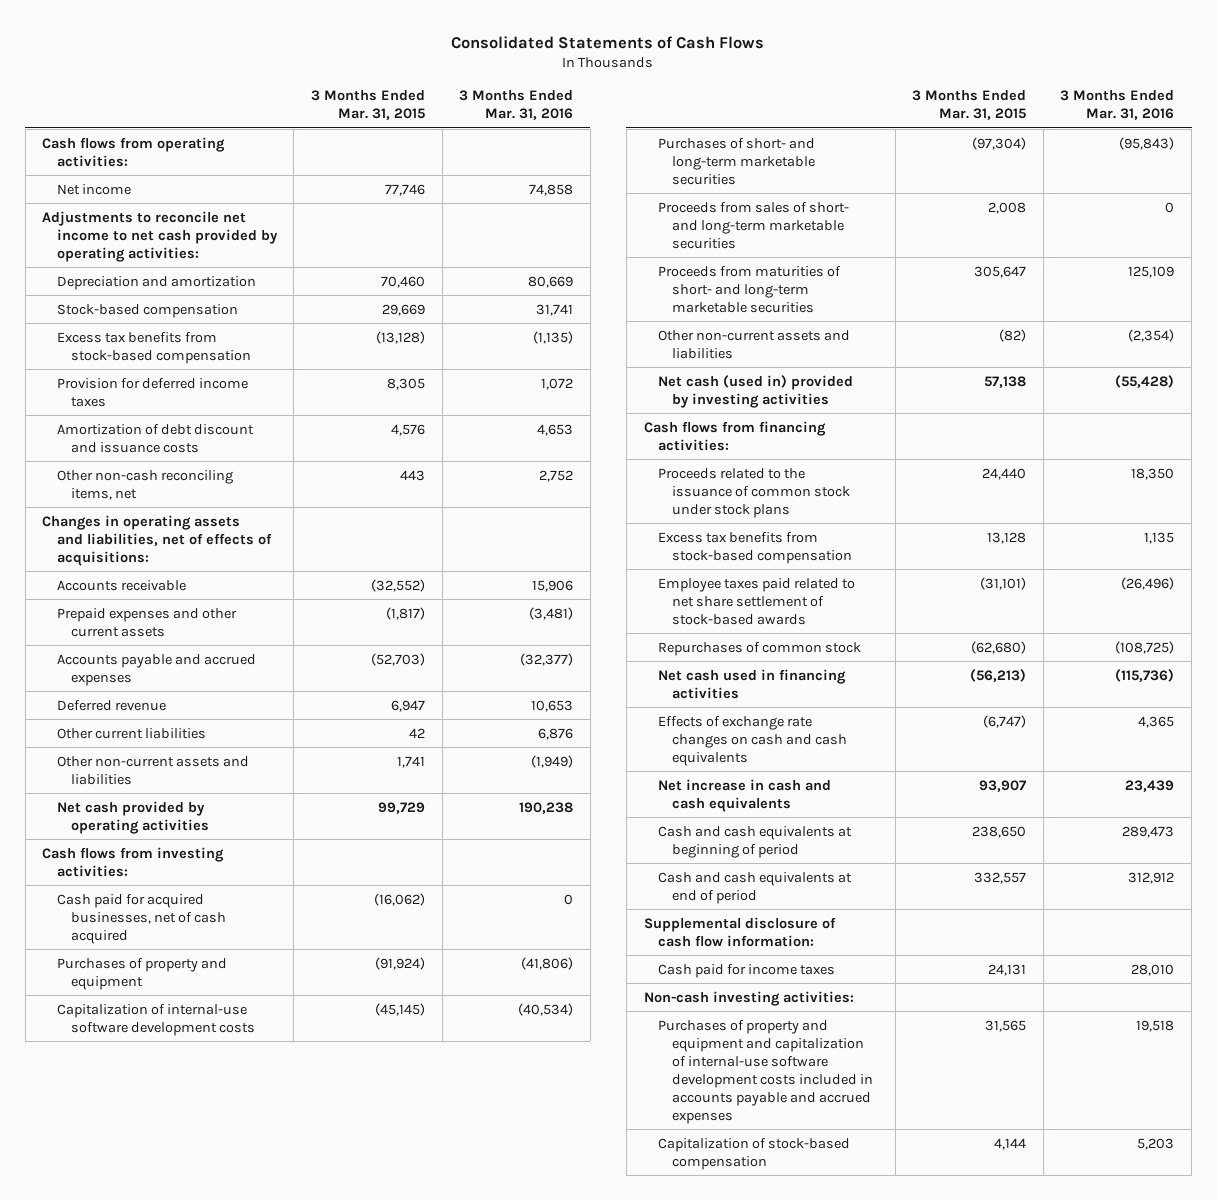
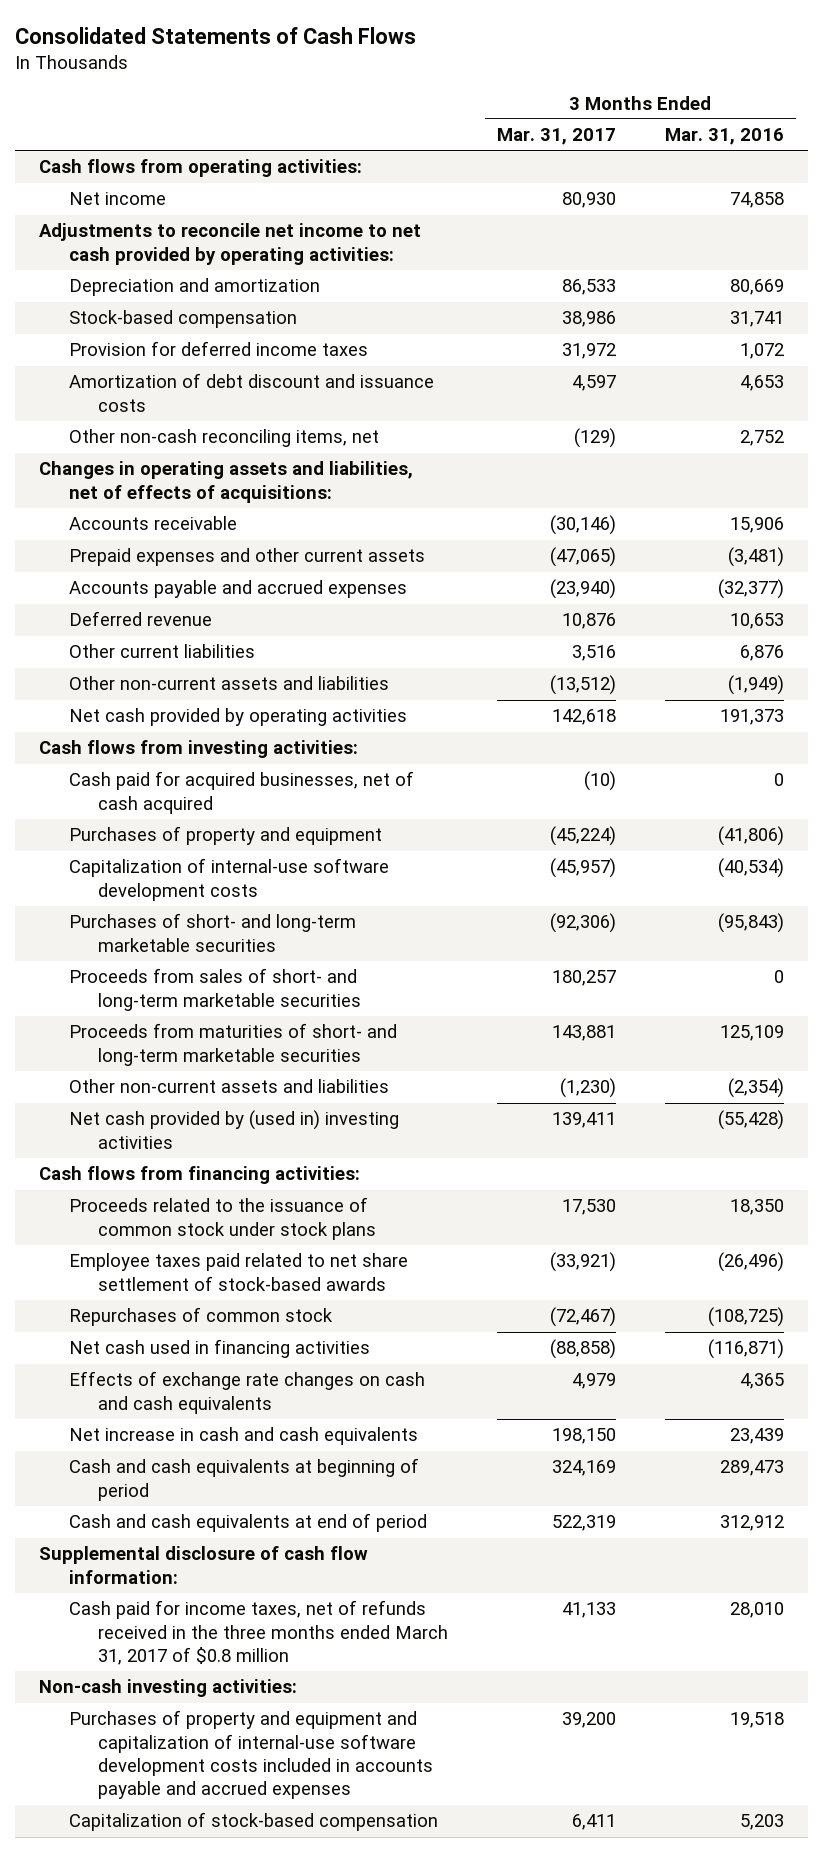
[310,90,425,121] 3 Months Ended Mar. 31, 2015 -> none
none -> [496,128,616,146] Mar. 31, 2017
[56,331,251,364] Excess tax benefits from stock-based compensation -> none
[519,801,574,814] 190,238 -> [719,709,784,726] 191,373
[657,374,853,408] Net cash (used in) provided by investing activities -> [68,1110,399,1149] Net cash provided by (used in) investing activities
[657,531,853,564] Excess tax benefits from stock-based compensation -> none
[1115,668,1175,682] (115,736) -> [707,1339,784,1360] (116,871)
[657,963,835,978] Cash paid for income taxes -> [68,1600,448,1666] Cash paid for income taxes, net of refunds received in the three months ended March 31, 2017 of $0.8 million

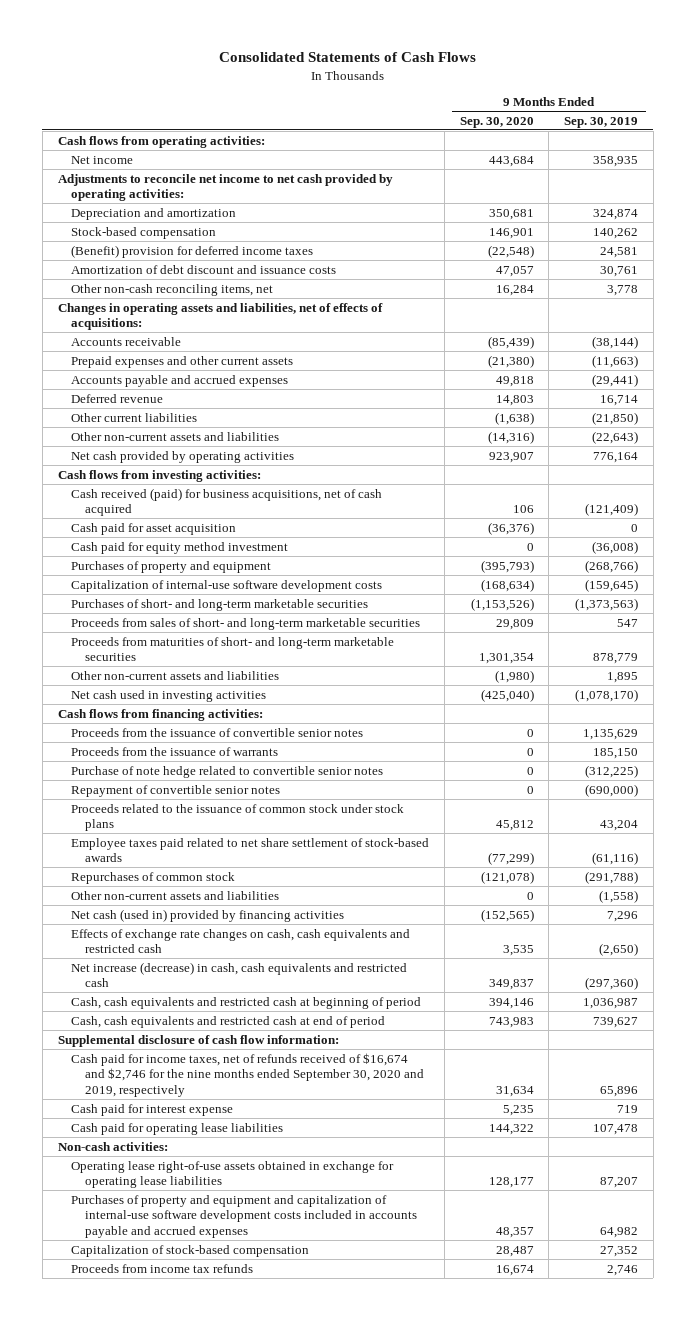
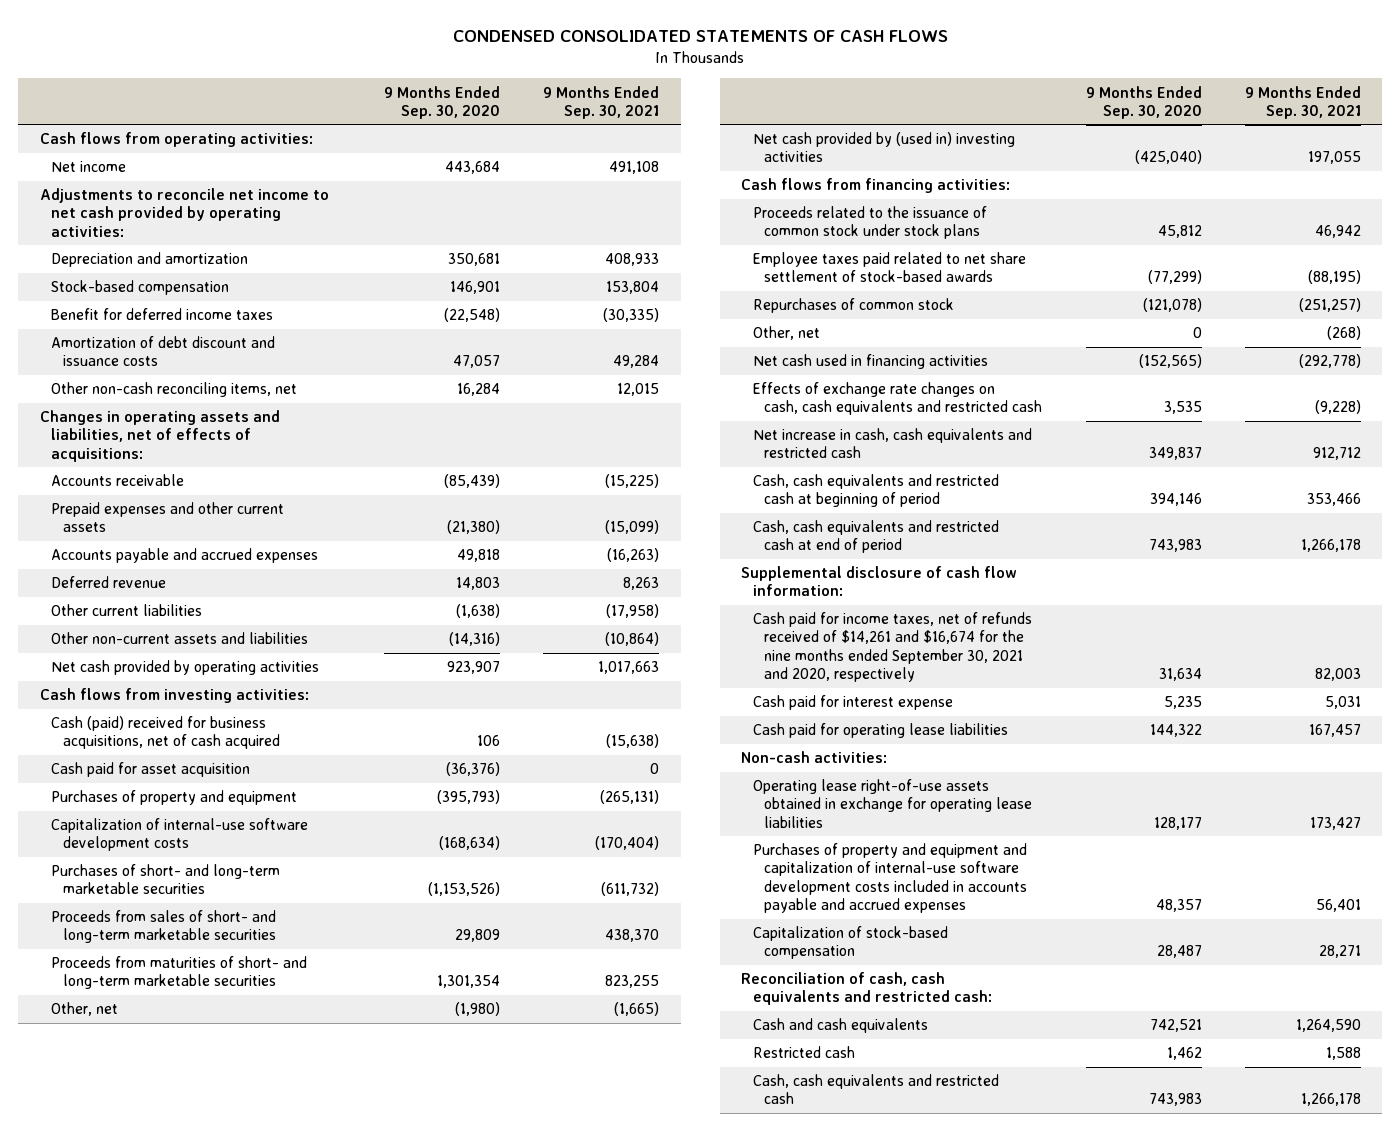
[218,52,476,63] Consolidated Statements of Cash Flows -> [453,30,949,43] CONDENSED CONSOLIDATED STATEMENTS OF CASH FLOWS
[563,116,638,128] Sep. 30, 2019 -> none
none -> [543,85,660,119] 9 Months Ended Sep. 30, 2021
[71,244,314,258] (Benefit) provision for deferred income taxes -> [51,308,274,321] Benefit for deferred income taxes
[71,487,383,517] Cash received (paid) for business acquisitions, net of cash acquired -> [51,716,280,750] Cash (paid) received for business acquisitions, net of cash acquired
[71,541,289,554] Cash paid for equity method investment -> none
[71,670,280,680] Other non-current assets and liabilities -> [51,1002,119,1017] Other, net
[71,689,267,702] Net cash used in investing activities -> [752,132,1015,163] Net cash provided by (used in) investing activities
[71,727,364,737] Proceeds from the issuance of convertible senior notes -> none
[71,746,279,756] Proceeds from the issuance of warrants -> none
[71,765,384,778] Purchase of note hedge related to convertible senior notes -> none
[71,784,281,797] Repayment of convertible senior notes -> none
[71,890,280,900] Other non-current assets and liabilities -> [752,326,820,341] Other, net
[71,908,345,922] Net cash (used in) provided by financing activities -> [752,354,988,370] Net cash used in financing activities
[71,961,408,988] Net increase (decrease) in cash, cash equivalents and restricted cash -> [752,428,1032,459] Net increase in cash, cash equivalents and restricted cash
[71,1052,424,1097] Cash paid for income taxes, net of refunds received of $16,674 and $2,746 for the nine months ended September 30, 2020 and 2019, respectively -> [752,612,1032,682] Cash paid for income taxes, net of refunds received of $14,261 and $16,674 for the nine months ended September 30, 2021 and 2020, respectively
[71,1263,254,1273] Proceeds from income tax refunds -> none
none -> [741,972,992,1006] Reconciliation of cash, cash equivalents and restricted cash:
none -> [752,1018,928,1034] Cash and cash equivalents
none -> [752,1046,855,1059] Restricted cash
none -> [752,1074,999,1105] Cash, cash equivalents and restricted cash

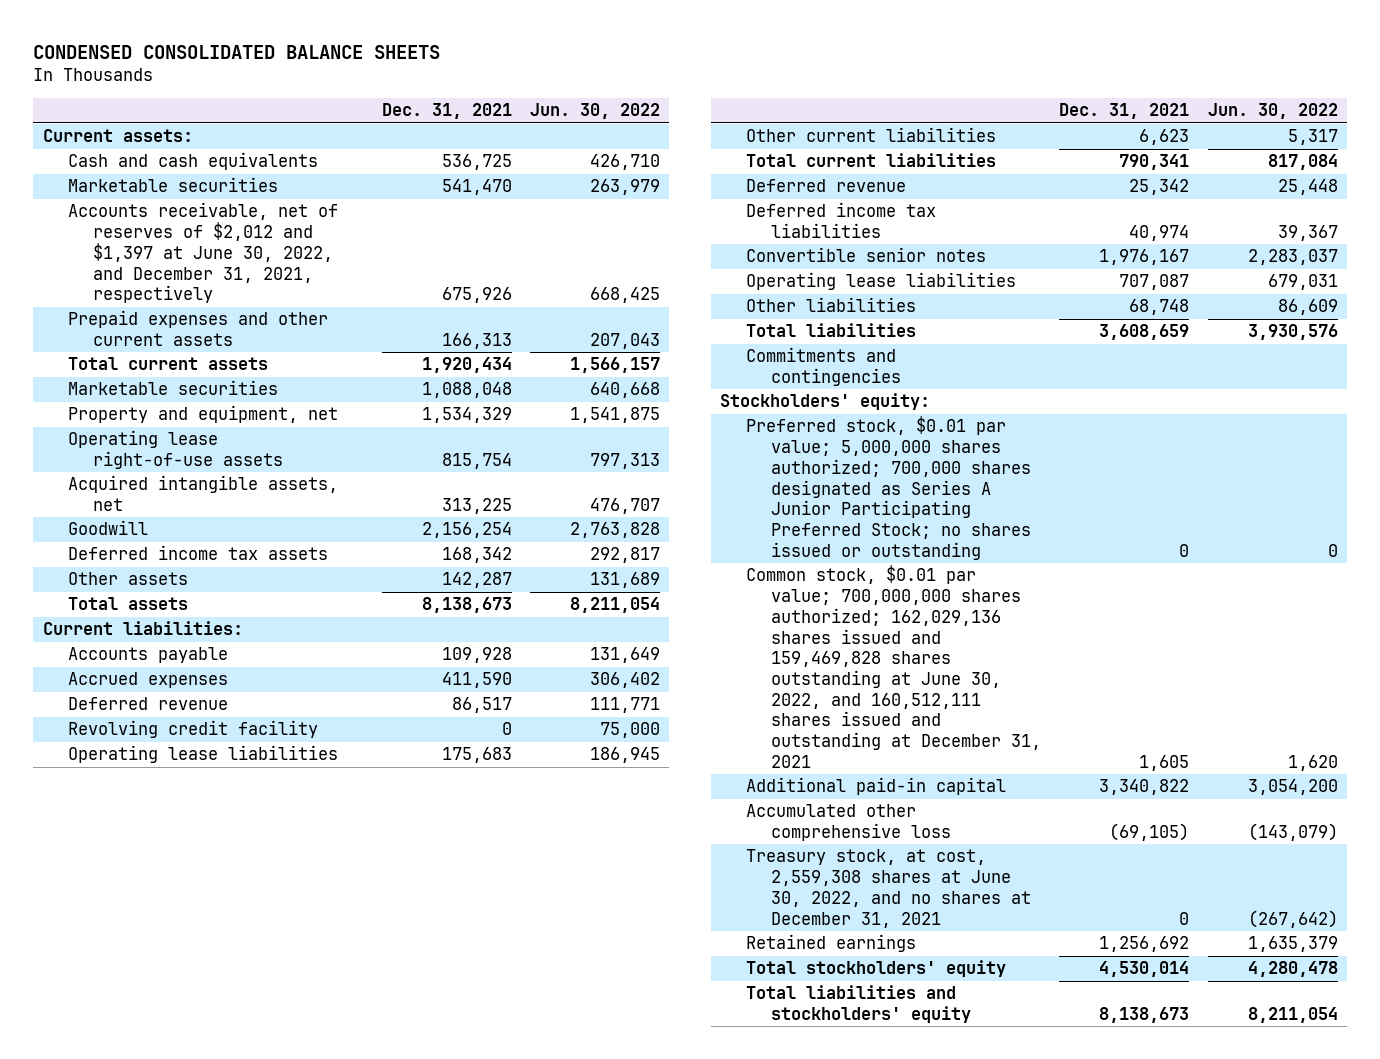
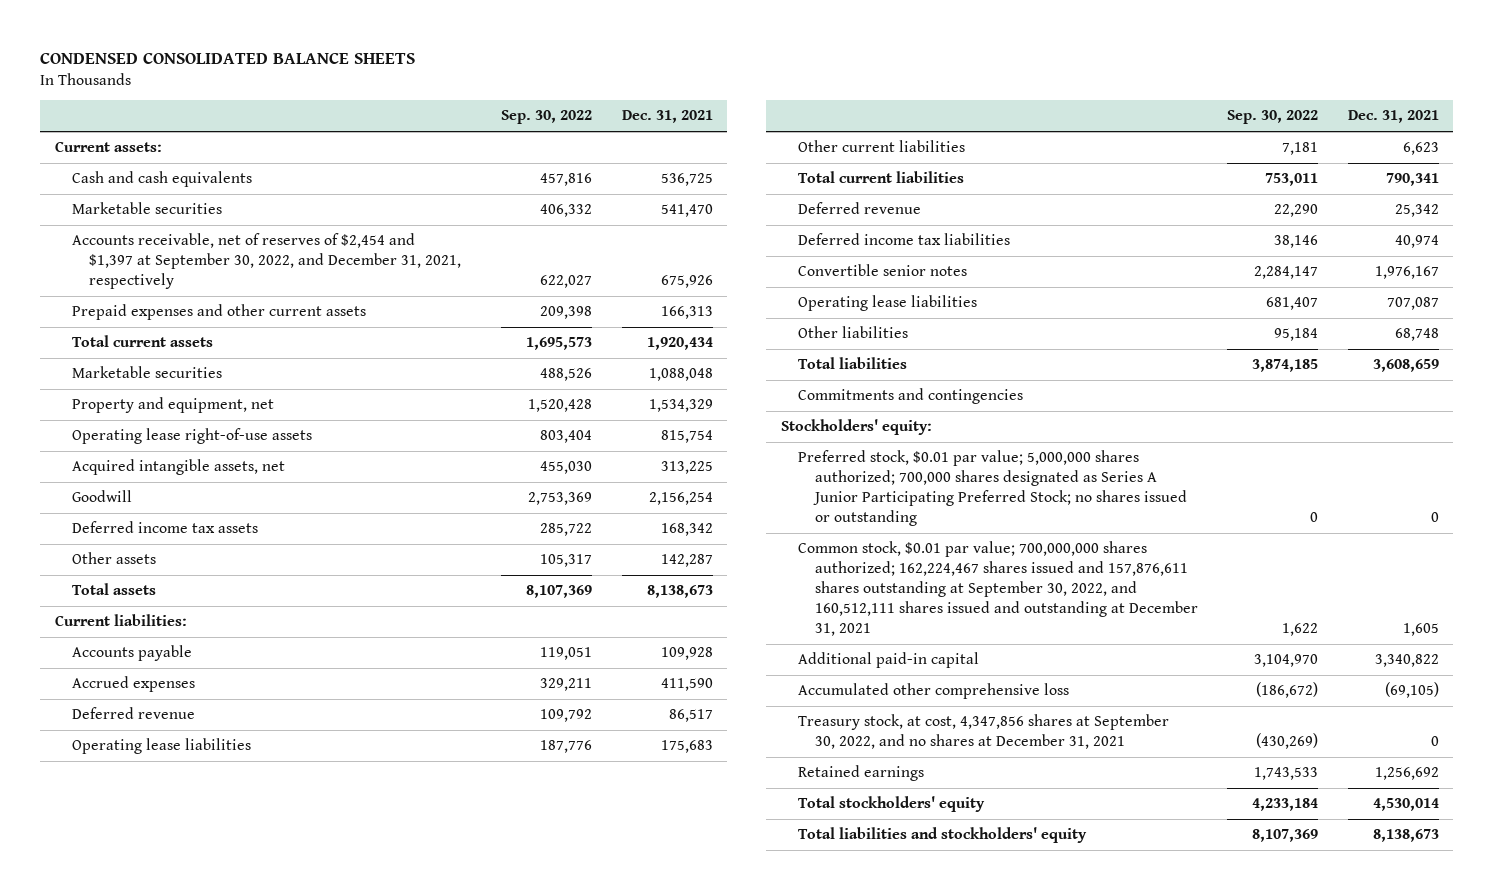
[530,103,661,120] Jun. 30, 2022 -> none
none -> [501,110,593,125] Sep. 30, 2022
[67,202,338,304] Accounts receivable, net of reserves of $2,012 and $1,397 at June 30, 2022, and December 31, 2021, respectively -> [71,233,462,290] Accounts receivable, net of reserves of $2,454 and $1,397 at September 30, 2022, and December 31, 2021, respectively
[67,720,318,739] Revolving credit facility -> none
[745,565,1042,768] Common stock, $0.01 par value; 700,000,000 shares authorized; 162,029,136 shares issued and 159,469,828 shares outstanding at June 30, 2022, and 160,512,111 shares issued and outstanding at December 31, 2021 -> [797,541,1199,636] Common stock, $0.01 par value; 700,000,000 shares authorized; 162,224,467 shares issued and 157,876,611 shares outstanding at September 30, 2022, and 160,512,111 shares issued and outstanding at December 31, 2021
[745,849,1032,928] Treasury stock, at cost, 2,559,308 shares at June 30, 2022, and no shares at December 31, 2021 -> [797,714,1169,750] Treasury stock, at cost, 4,347,856 shares at September 30, 2022, and no shares at December 31, 2021

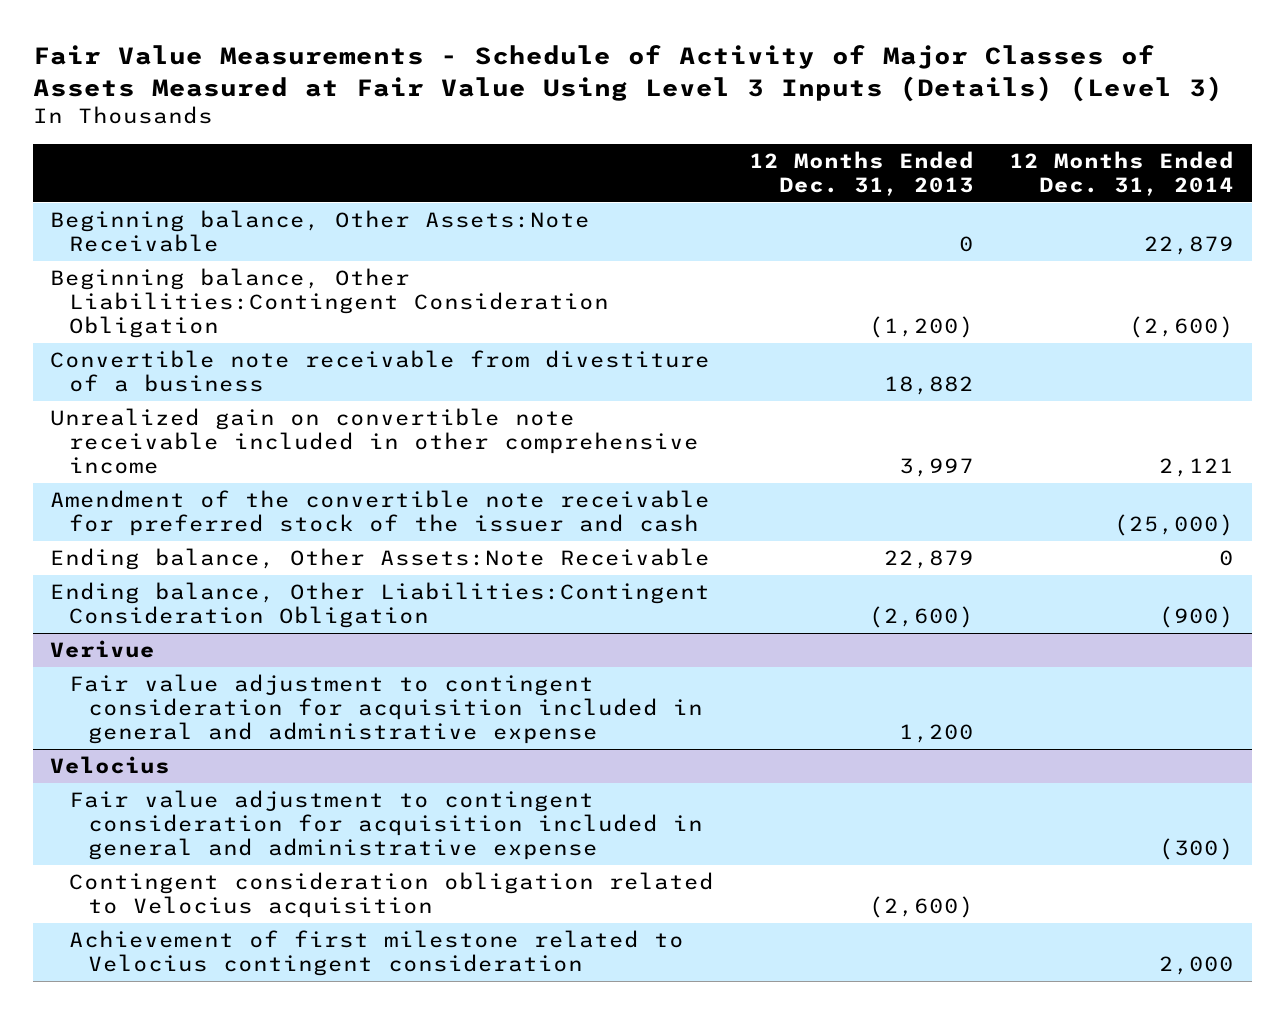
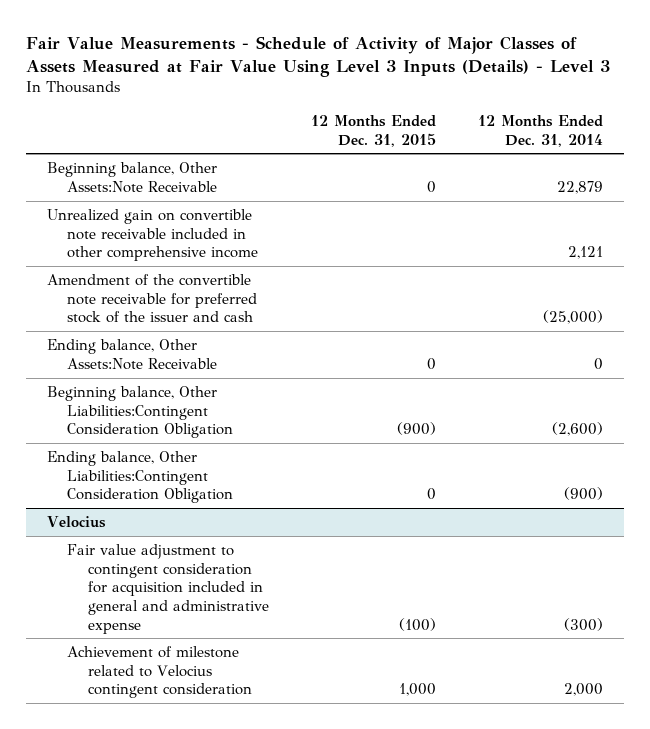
[32,45,1223,102] Fair Value Measurements - Schedule of Activity of Major Classes of Assets Measured at Fair Value Using Level 3 Inputs (Details) (Level 3) -> [25,35,610,77] Fair Value Measurements - Schedule of Activity of Major Classes of Assets Measured at Fair Value Using Level 3 Inputs (Details) - Level 3
[749,150,975,196] 12 Months Ended Dec. 31, 2013 -> none
none -> [311,114,437,147] 12 Months Ended Dec. 31, 2015
[50,350,711,393] Convertible note receivable from divestiture of a business -> none
[50,268,610,339] Beginning balance, Other Liabilities:Contingent Consideration Obligation -> [46,386,234,439] Beginning balance, Other Liabilities:Contingent Consideration Obligation
[50,640,156,659] Verivue -> none
[69,674,704,745] Fair value adjustment to contingent consideration for acquisition included in general and administrative expense -> none
[69,872,715,919] Contingent consideration obligation related to Velocius acquisition -> none
[69,930,685,977] Achievement of first milestone related to Velocius contingent consideration -> [67,646,253,699] Achievement of milestone related to Velocius contingent consideration

